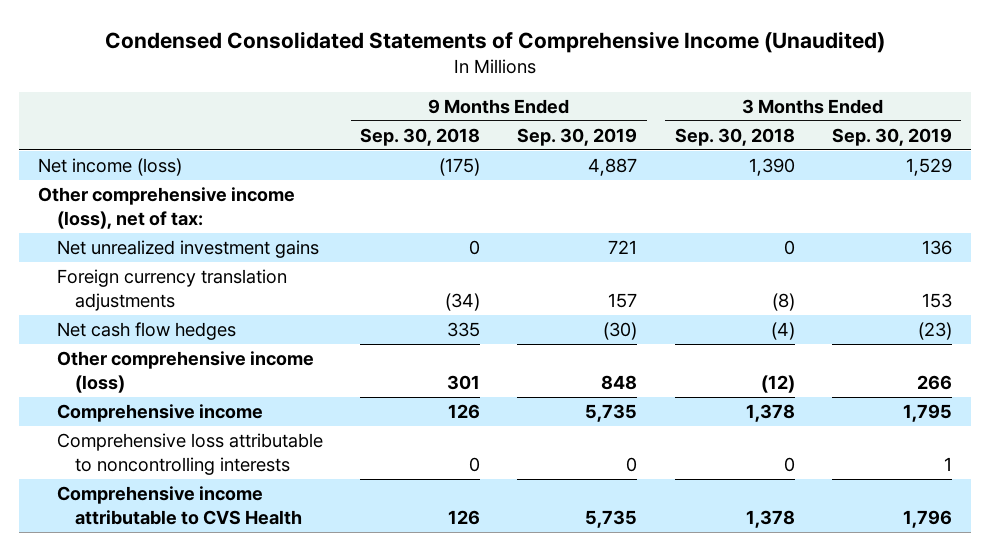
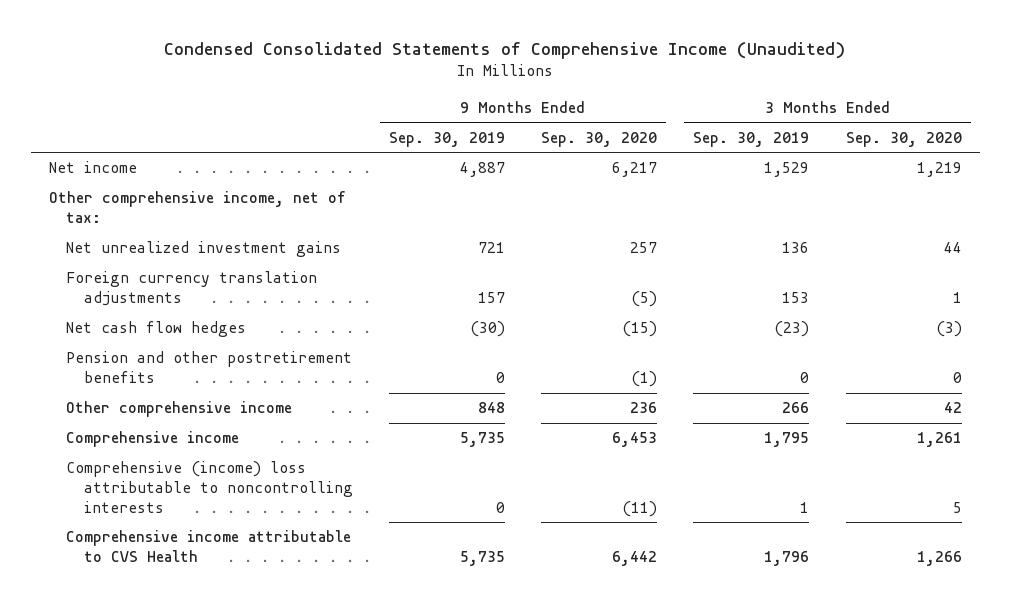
[359,127,480,146] Sep. 30, 2018 -> none
[674,127,795,146] Sep. 30, 2018 -> none
none -> [541,131,658,147] Sep. 30, 2020
none -> [845,131,962,147] Sep. 30, 2020
[37,158,182,177] Net income (loss) -> [49,161,138,174] Net income
[37,187,295,229] Other comprehensive income (loss), net of tax: -> [49,191,346,224] Other comprehensive income, net of tax:
none -> [66,351,353,384] Pension and other postretirement benefits
[56,351,314,393] Other comprehensive income (loss) -> [66,401,293,418] Other comprehensive income
[56,433,323,475] Comprehensive loss attributable to noncontrolling interests -> [66,461,353,513] Comprehensive (income) loss attributable to noncontrolling interests

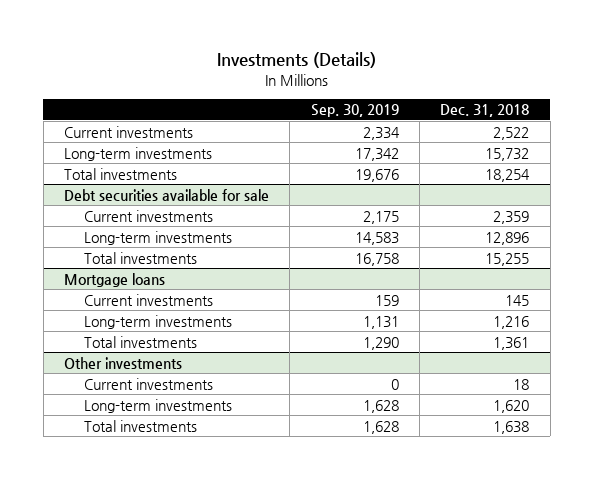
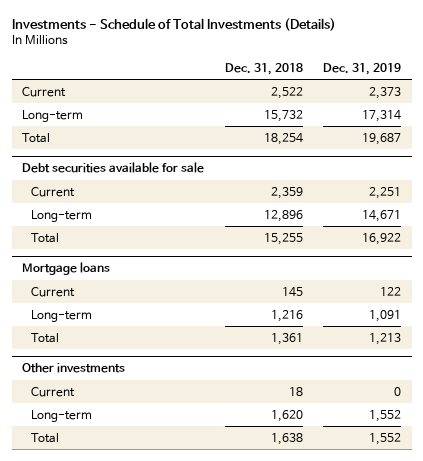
[216,52,376,69] Investments (Details) -> [11,18,336,32] Investments - Schedule of Total Investments (Details)
[310,104,399,118] Sep. 30, 2019 -> none
none -> [323,62,402,75] Dec. 31, 2019
[64,125,194,138] Current investments -> [21,86,66,97] Current
[64,146,213,161] Long-term investments -> [21,109,83,122] Long-term
[64,167,178,180] Total investments -> [21,132,50,143] Total
[83,209,213,222] Current investments -> [30,186,75,197] Current
[83,230,232,245] Long-term investments -> [30,209,92,222] Long-term
[83,251,197,264] Total investments -> [30,232,59,243] Total
[83,293,213,306] Current investments -> [30,286,75,297] Current
[83,314,232,329] Long-term investments -> [30,309,92,322] Long-term
[83,335,197,348] Total investments -> [30,332,59,343] Total
[83,377,213,390] Current investments -> [30,386,75,397] Current
[83,398,232,413] Long-term investments -> [30,409,92,422] Long-term
[83,419,197,432] Total investments -> [30,432,59,443] Total

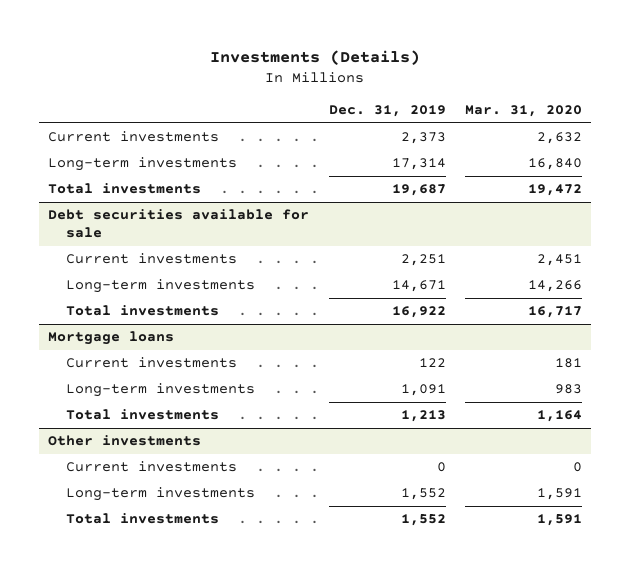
[11,18,336,32] Investments - Schedule of Total Investments (Details) -> [210,49,421,65] Investments (Details)
[224,62,303,75] Dec. 31, 2018 -> none
none -> [464,105,582,118] Mar. 31, 2020
[21,86,66,97] Current -> [48,131,220,143] Current investments
[21,109,83,122] Long-term -> [48,157,238,172] Long-term investments
[21,132,50,143] Total -> [48,183,202,195] Total investments
[30,186,75,197] Current -> [65,253,237,265] Current investments
[30,209,92,222] Long-term -> [65,279,255,294] Long-term investments
[30,232,59,243] Total -> [65,305,219,317] Total investments
[30,286,75,297] Current -> [65,357,237,369] Current investments
[30,309,92,322] Long-term -> [65,383,255,398] Long-term investments
[30,332,59,343] Total -> [65,409,219,421] Total investments
[30,386,75,397] Current -> [65,461,237,473] Current investments
[30,409,92,422] Long-term -> [65,487,255,502] Long-term investments
[30,432,59,443] Total -> [65,513,219,525] Total investments

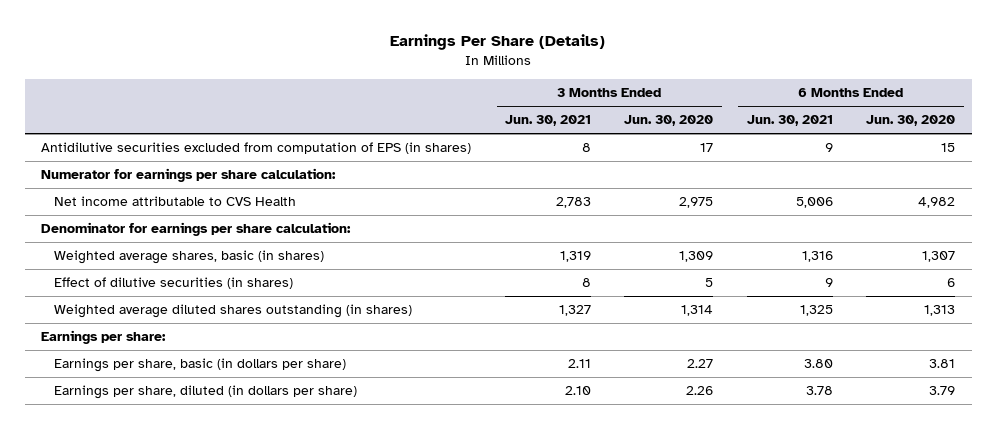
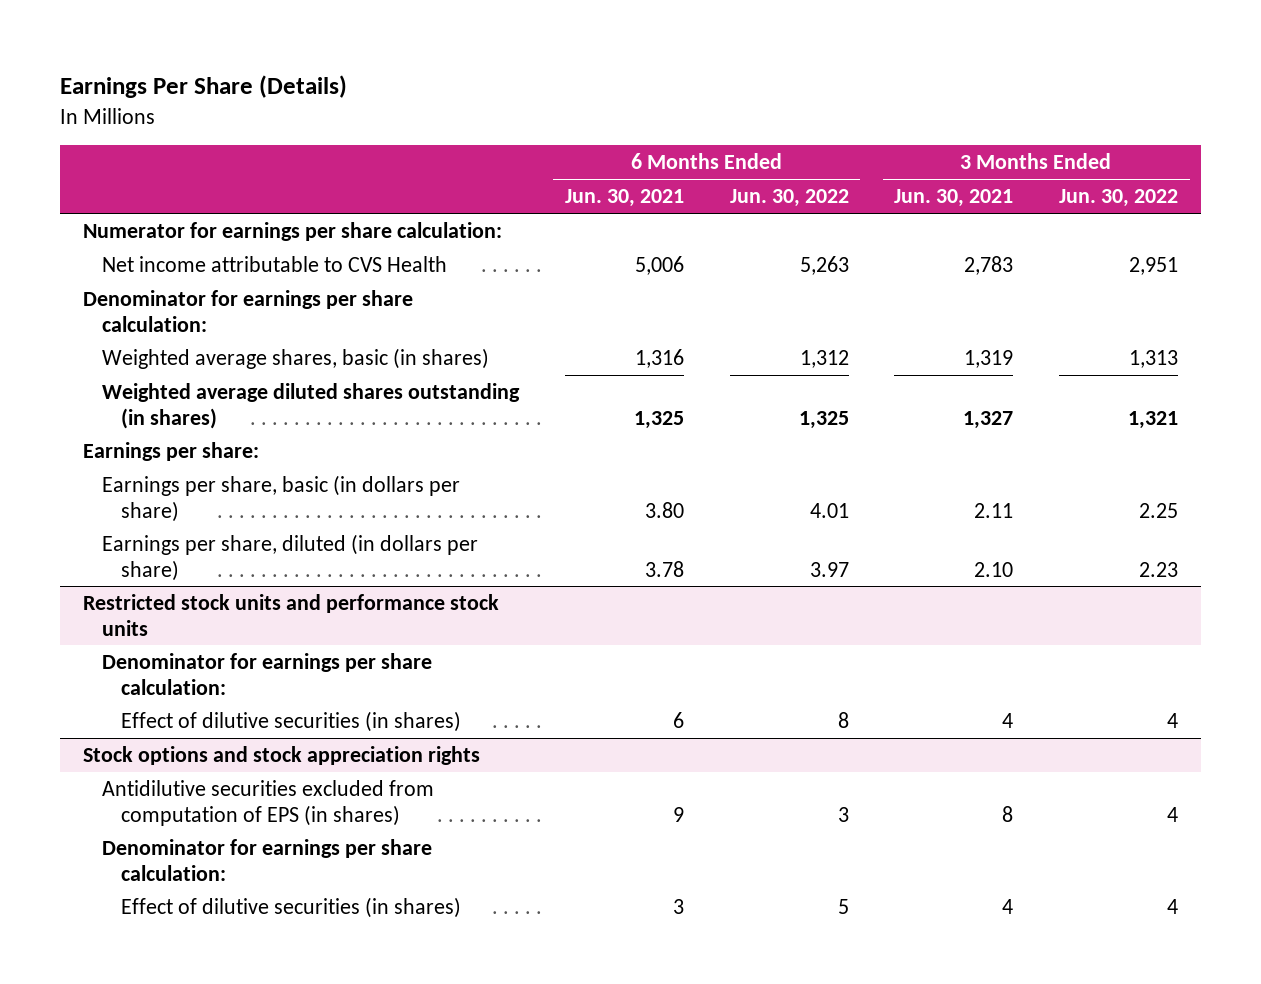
[624,115,714,127] Jun. 30, 2020 -> none
[866,115,956,127] Jun. 30, 2020 -> none
none -> [729,189,849,208] Jun. 30, 2022
none -> [1059,189,1179,208] Jun. 30, 2022
[41,142,472,155] Antidilutive securities excluded from computation of EPS (in shares) -> none
[53,277,293,290] Effect of dilutive securities (in shares) -> none
none -> [83,594,500,636] Restricted stock units and performance stock units
none -> [102,653,433,695] Denominator for earnings per share calculation:
none -> [121,711,462,733] Effect of dilutive securities (in shares)
none -> [83,746,481,766] Stock options and stock appreciation rights
none -> [102,780,435,826] Antidilutive securities excluded from computation of EPS (in shares)
none -> [102,839,433,881] Denominator for earnings per share calculation:
none -> [121,897,462,919] Effect of dilutive securities (in shares)

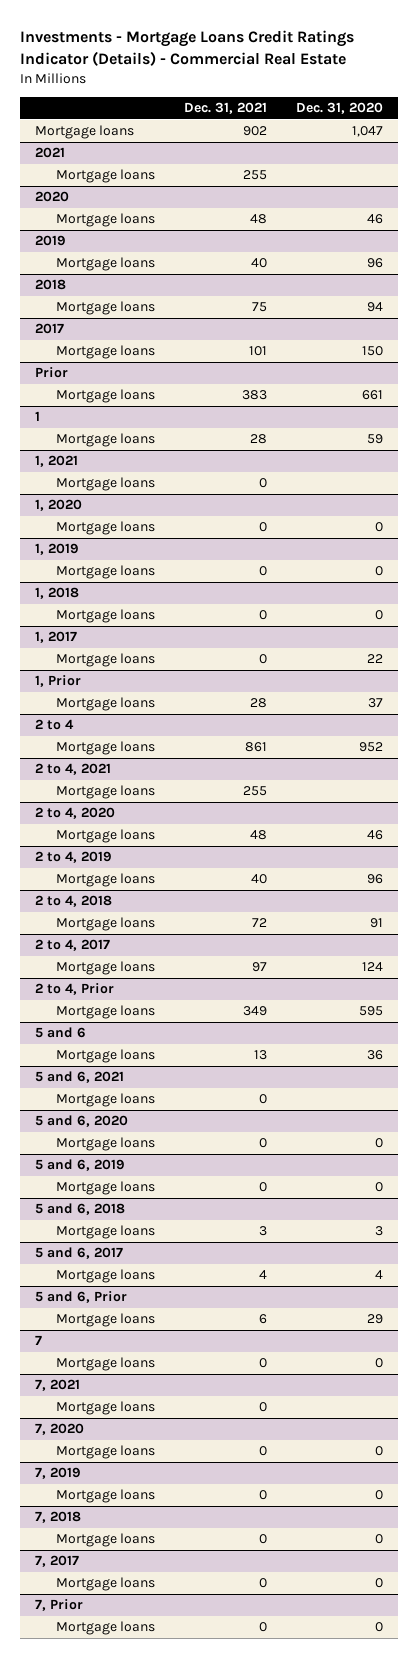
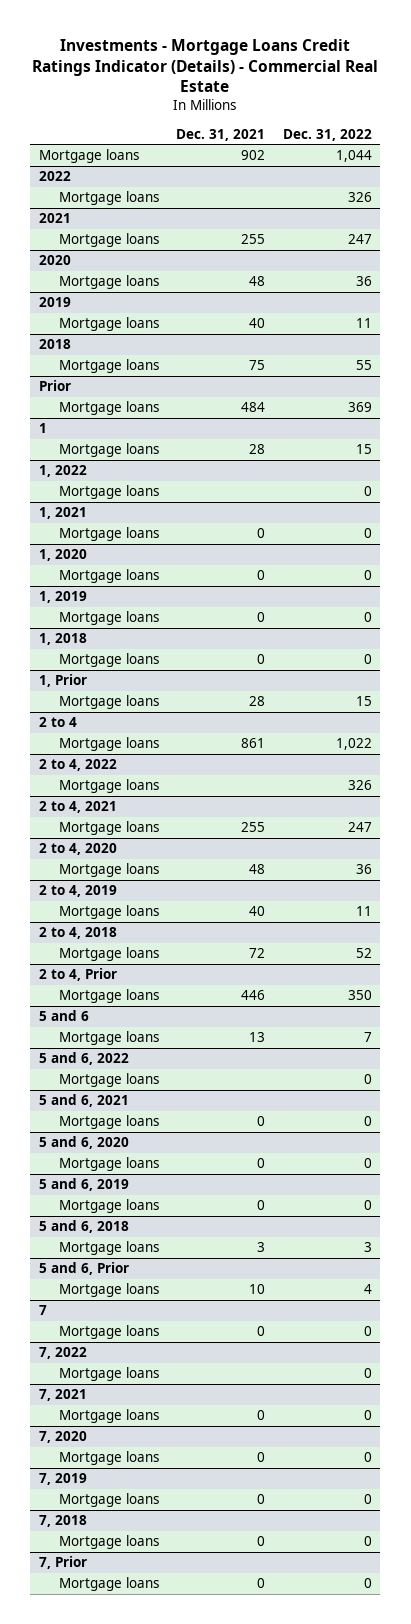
[296,102,384,115] Dec. 31, 2020 -> none
none -> [282,128,372,141] Dec. 31, 2022
none -> [38,171,71,182] 2022
none -> [58,191,159,206] Mortgage loans
[34,323,64,335] 2017 -> none
[56,345,156,360] Mortgage loans -> none
[242,390,268,401] 383 -> [241,402,266,413] 484
none -> [38,465,87,478] 1, 2022
none -> [58,485,159,500] Mortgage loans
[34,631,77,644] 1, 2017 -> none
[56,653,156,668] Mortgage loans -> none
none -> [38,759,117,772] 2 to 4, 2022
none -> [58,779,159,794] Mortgage loans
[34,939,110,952] 2 to 4, 2017 -> none
[56,961,156,976] Mortgage loans -> none
[243,1006,268,1017] 349 -> [241,990,266,1001] 446
none -> [38,1052,129,1066] 5 and 6, 2022
none -> [58,1073,159,1088] Mortgage loans
[34,1247,123,1260] 5 and 6, 2017 -> none
[56,1269,156,1284] Mortgage loans -> none
[259,1314,268,1325] 6 -> [249,1284,266,1295] 10
none -> [38,1347,87,1360] 7, 2022
none -> [58,1367,159,1382] Mortgage loans
[34,1555,79,1568] 7, 2017 -> none
[56,1577,156,1592] Mortgage loans -> none

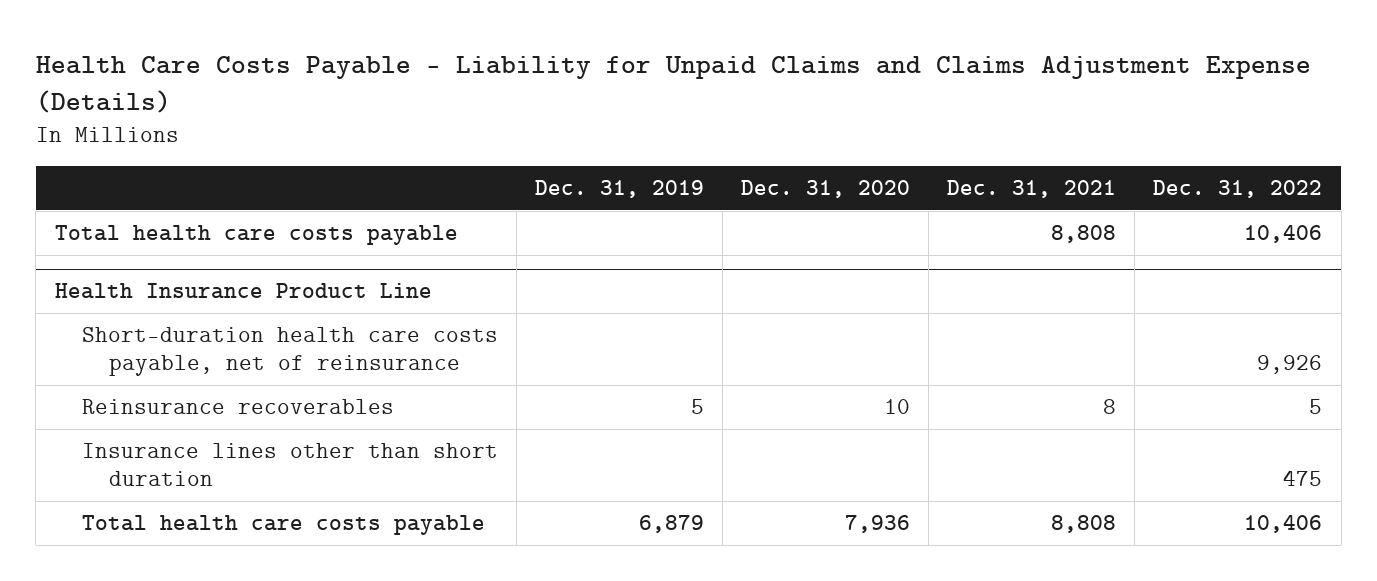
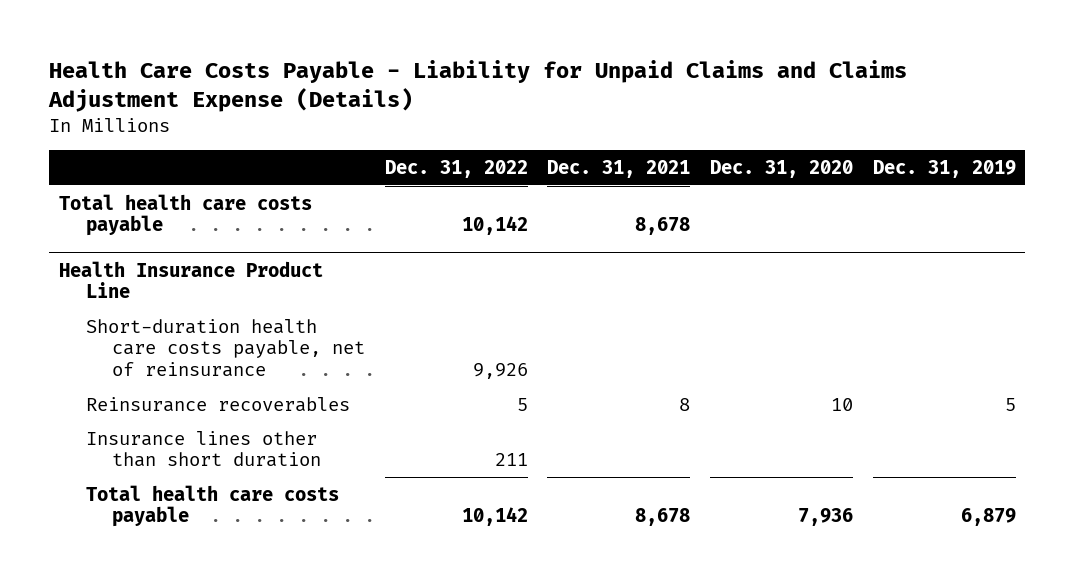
[1051,225,1117,244] 8,808 -> [635,217,691,236] 8,678
[1244,225,1323,244] 10,406 -> [461,216,528,236] 10,142
[1283,470,1323,487] 475 -> [494,453,528,467] 211
[1051,515,1117,534] 8,808 -> [635,508,691,527] 8,678
[1244,515,1323,534] 10,406 -> [461,507,528,527] 10,142

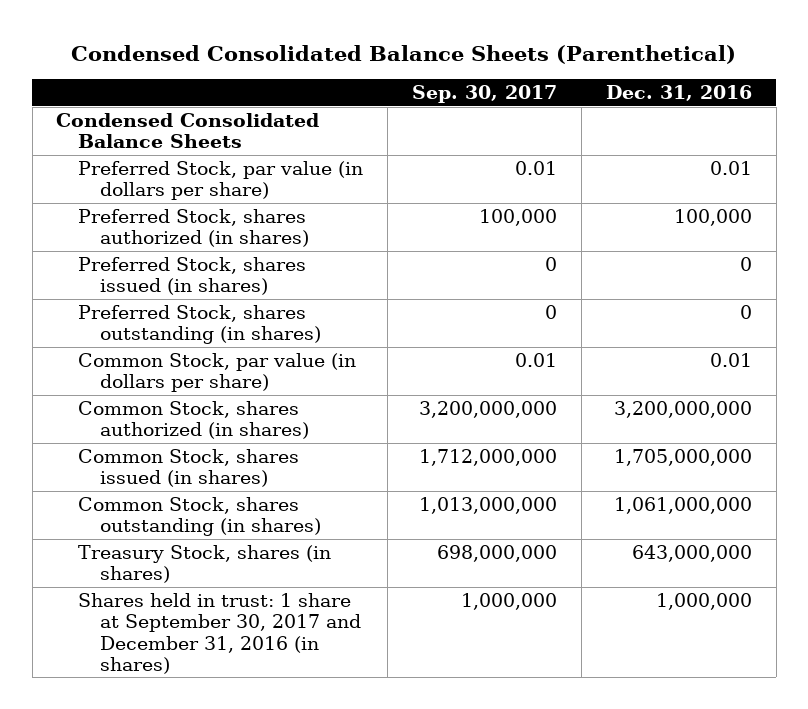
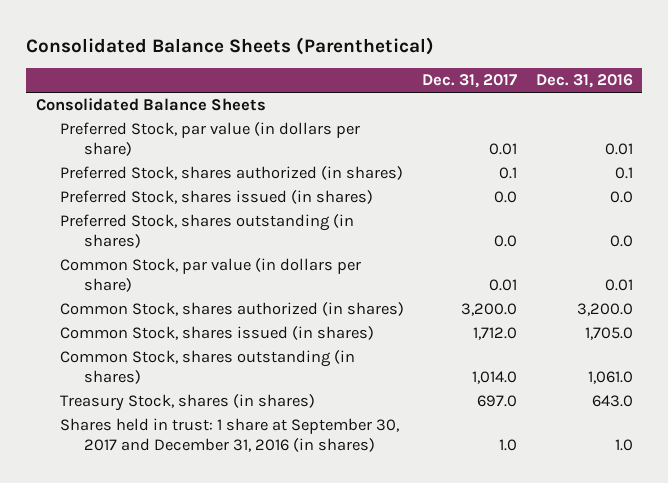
[71,44,737,64] Condensed Consolidated Balance Sheets (Parenthetical) -> [26,36,435,55] Consolidated Balance Sheets (Parenthetical)
[412,85,558,104] Sep. 30, 2017 -> none
none -> [422,74,518,89] Dec. 31, 2017
[56,112,320,149] Condensed Consolidated Balance Sheets -> [35,98,266,112] Consolidated Balance Sheets
[673,208,752,226] 100,000 -> [614,167,633,180] 0.1
[739,256,752,271] 0 -> [609,191,633,204] 0.0
[739,304,752,319] 0 -> [609,234,633,247] 0.0
[613,400,752,418] 3,200,000,000 -> [576,303,633,317] 3,200.0
[613,448,752,466] 1,705,000,000 -> [584,327,633,341] 1,705.0
[613,496,752,514] 1,061,000,000 -> [587,370,633,384] 1,061.0
[631,544,752,562] 643,000,000 -> [591,395,633,408] 643.0
[655,592,752,610] 1,000,000 -> [614,438,633,451] 1.0

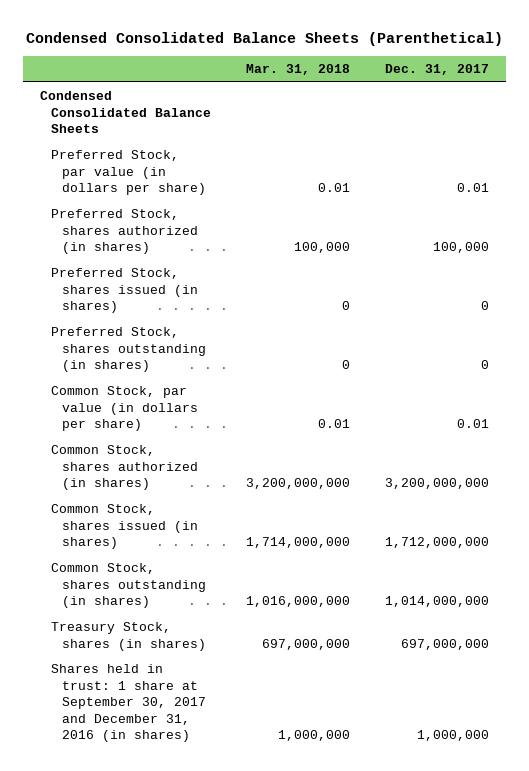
[26,36,435,55] Consolidated Balance Sheets (Parenthetical) -> [25,32,503,47] Condensed Consolidated Balance Sheets (Parenthetical)
[535,74,633,89] Dec. 31, 2016 -> none
none -> [245,64,350,76] Mar. 31, 2018
[35,98,266,112] Consolidated Balance Sheets -> [40,91,211,134] Condensed Consolidated Balance Sheets
[499,167,518,180] 0.1 -> [432,242,489,254] 100,000
[494,191,518,204] 0.0 -> [480,301,489,311] 0
[494,234,518,247] 0.0 -> [480,360,489,370] 0
[461,303,518,317] 3,200.0 -> [384,478,489,490] 3,200,000,000
[473,327,518,341] 1,712.0 -> [384,537,489,549] 1,712,000,000
[472,370,518,384] 1,014.0 -> [384,596,489,608] 1,014,000,000
[477,395,518,408] 697.0 -> [400,638,489,650] 697,000,000
[499,438,518,451] 1.0 -> [416,730,489,742] 1,000,000

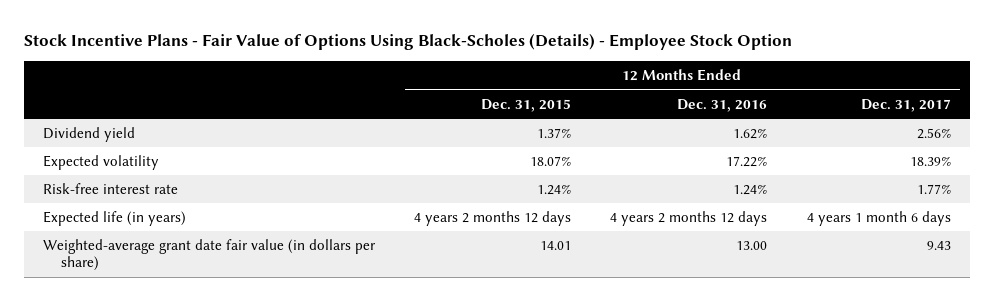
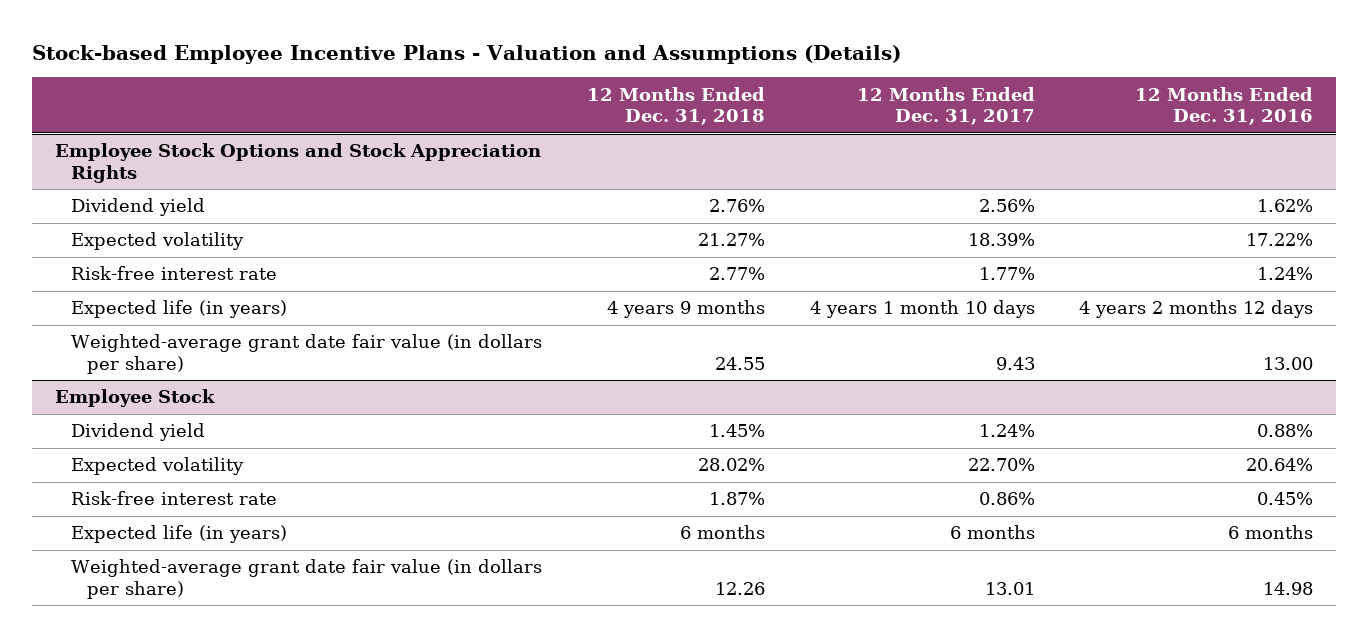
[23,33,792,51] Stock Incentive Plans - Fair Value of Options Using Black-Scholes (Details) - Employee Stock Option -> [32,44,902,64] Stock-based Employee Incentive Plans - Valuation and Assumptions (Details)
[481,98,572,112] Dec. 31, 2015 -> none
none -> [586,86,765,126] 12 Months Ended Dec. 31, 2018
none -> [54,143,541,183] Employee Stock Options and Stock Appreciation Rights
[806,211,951,227] 4 years 1 month 6 days -> [809,300,1035,319] 4 years 1 month 10 days
none -> [54,389,215,408] Employee Stock
none -> [71,423,206,442] Dividend yield
none -> [71,457,245,476] Expected volatility
none -> [71,491,278,506] Risk-free interest rate
none -> [71,525,288,544] Expected life (in years)
none -> [71,559,543,599] Weighted-average grant date fair value (in dollars per share)

